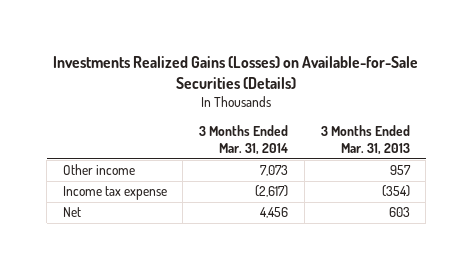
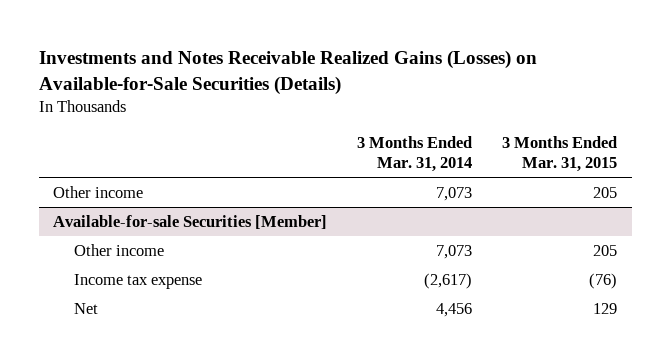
[53,55,419,89] Investments Realized Gains (Losses) on Available-for-Sale Securities (Details) -> [38,50,537,95] Investments and Notes Receivable Realized Gains (Losses) on Available-for-Sale Securities (Details)
[320,124,410,156] 3 Months Ended Mar. 31, 2013 -> none
none -> [501,136,617,173] 3 Months Ended Mar. 31, 2015
none -> [53,215,328,230] Available-for-sale Securities [Member]
none -> [74,244,165,257] Other income

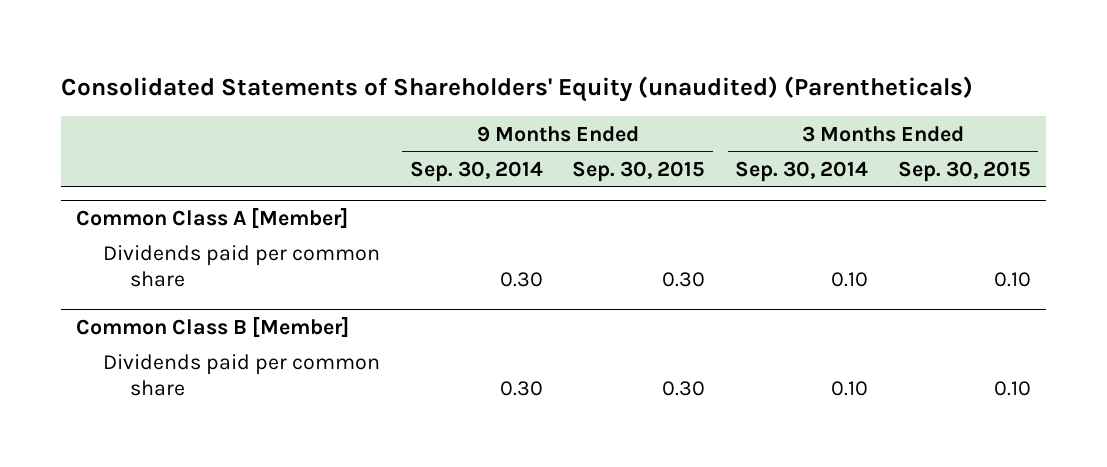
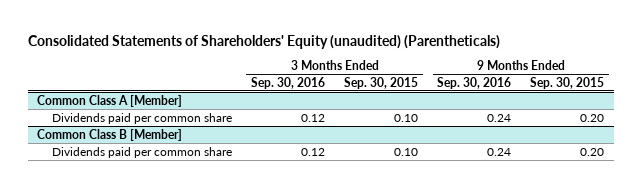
[409,160,543,182] Sep. 30, 2014 -> none
[735,160,869,182] Sep. 30, 2014 -> none
none -> [251,76,326,89] Sep. 30, 2016
none -> [437,76,512,89] Sep. 30, 2016
[662,272,706,288] 0.30 -> [580,113,605,122] 0.20
[662,381,706,397] 0.30 -> [580,147,605,156] 0.20

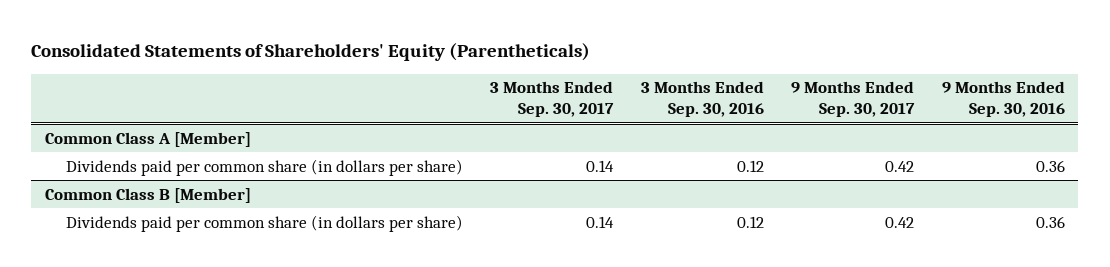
[27,34,500,49] Consolidated Statements of Shareholders' Equity (unaudited) (Parentheticals) -> [31,43,591,62] Consolidated Statements of Shareholders' Equity (Parentheticals)
[344,76,419,89] Sep. 30, 2015 -> none
[530,76,605,89] Sep. 30, 2015 -> none
none -> [490,81,615,118] 3 Months Ended Sep. 30, 2017
none -> [791,81,916,118] 9 Months Ended Sep. 30, 2017
[52,112,233,124] Dividends paid per common share -> [65,158,463,176] Dividends paid per common share (in dollars per share)
[487,113,512,122] 0.24 -> [1035,159,1065,172] 0.36
[52,146,233,158] Dividends paid per common share -> [65,214,463,232] Dividends paid per common share (in dollars per share)
[487,147,512,156] 0.24 -> [1035,215,1065,228] 0.36

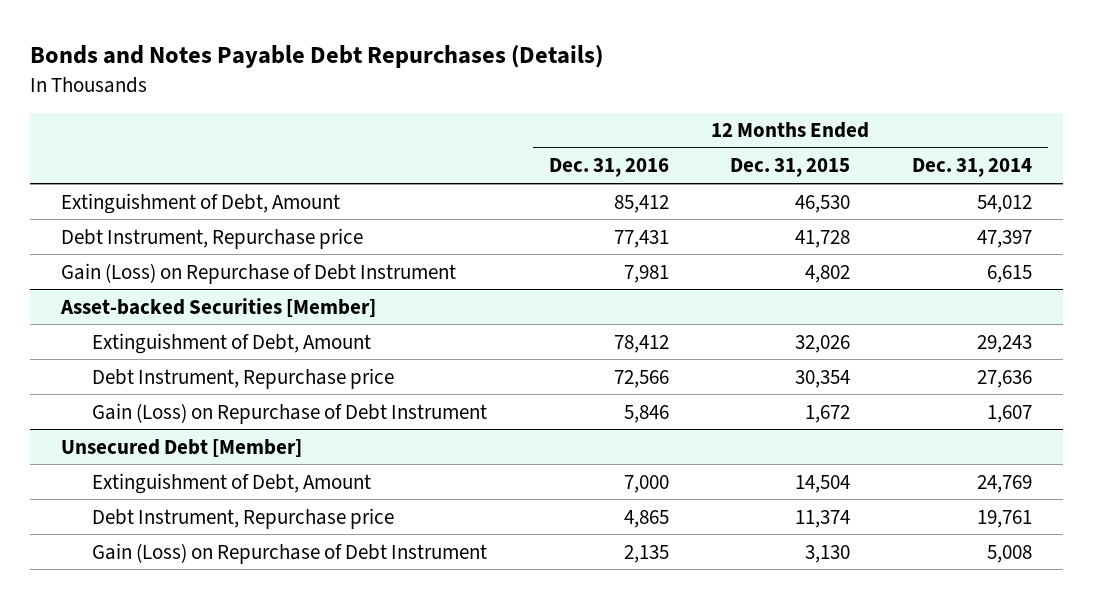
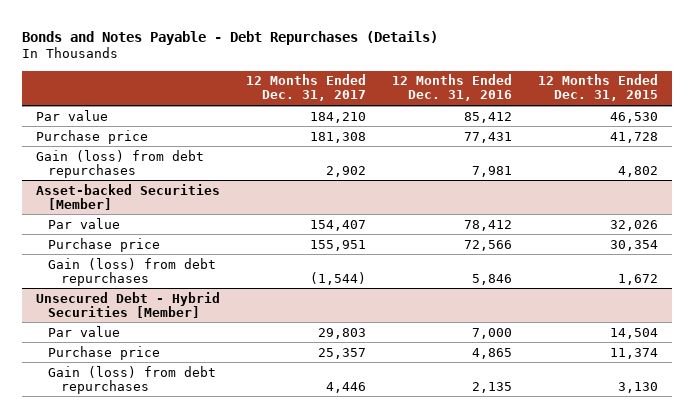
[30,45,604,69] Bonds and Notes Payable Debt Repurchases (Details) -> [22,30,439,45] Bonds and Notes Payable - Debt Repurchases (Details)
[912,158,1033,178] Dec. 31, 2014 -> none
none -> [245,74,366,102] 12 Months Ended Dec. 31, 2017
[61,192,341,214] Extinguishment of Debt, Amount -> [35,109,108,121] Par value
[61,227,364,249] Debt Instrument, Repurchase price -> [35,129,148,144] Purchase price
[61,262,457,284] Gain (Loss) on Repurchase of Debt Instrument -> [35,149,204,178] Gain (loss) from debt repurchases
[91,332,371,354] Extinguishment of Debt, Amount -> [48,217,121,229] Par value
[91,367,394,389] Debt Instrument, Repurchase price -> [48,237,161,252] Purchase price
[91,402,487,424] Gain (Loss) on Repurchase of Debt Instrument -> [48,257,217,286] Gain (loss) from debt repurchases
[61,438,303,457] Unsecured Debt [Member] -> [35,291,220,318] Unsecured Debt - Hybrid Securities [Member]
[91,472,371,494] Extinguishment of Debt, Amount -> [48,325,121,337] Par value
[91,507,394,529] Debt Instrument, Repurchase price -> [48,345,161,360] Purchase price
[91,542,487,564] Gain (Loss) on Repurchase of Debt Instrument -> [48,365,217,394] Gain (loss) from debt repurchases

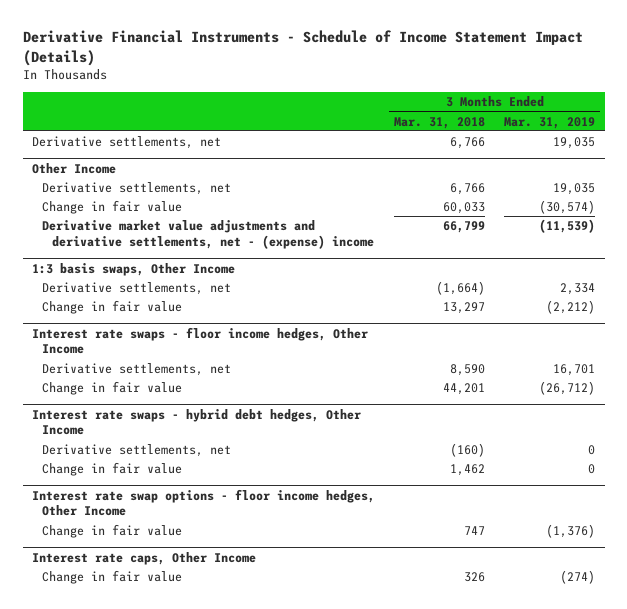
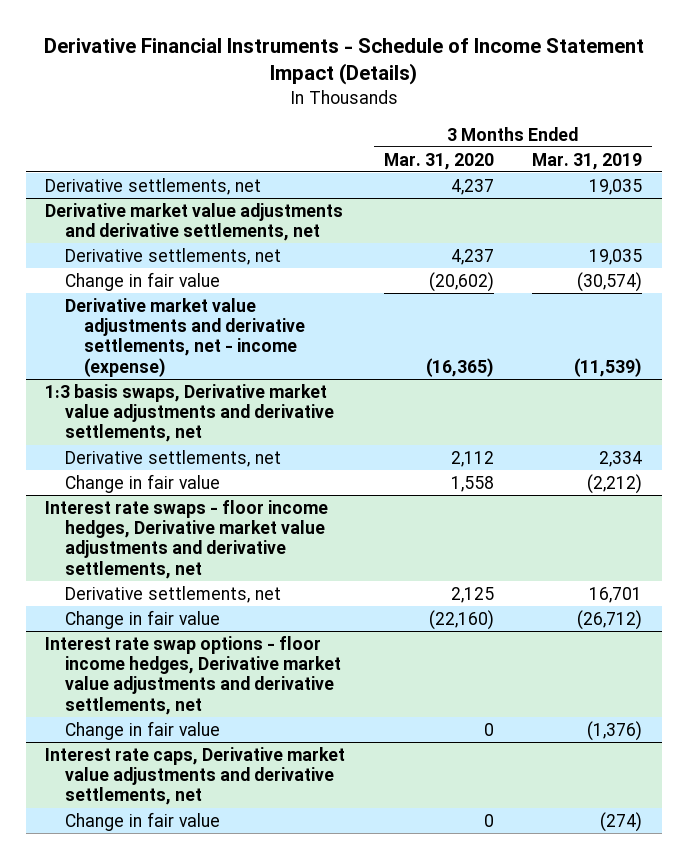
[394,116,486,129] Mar. 31, 2018 -> none
none -> [383,152,494,170] Mar. 31, 2020
[32,162,117,174] Other Income -> none
none -> [45,202,344,242] Derivative market value adjustments and derivative settlements, net
[32,262,236,276] 1:3 basis swaps, Other Income -> none
[41,220,374,249] Derivative market value adjustments and derivative settlements, net - (expense) income -> [64,297,306,377] Derivative market value adjustments and derivative settlements, net - income (expense)
none -> [45,383,334,443] 1:3 basis swaps, Derivative market value adjustments and derivative settlements, net
[32,326,369,355] Interest rate swaps - floor income hedges, Other Income -> none
none -> [45,499,329,579] Interest rate swaps - floor income hedges, Derivative market value adjustments and derivative settlements, net
[32,408,362,436] Interest rate swaps - hybrid debt hedges, Other Income -> none
[41,444,231,458] Derivative settlements, net -> none
[41,462,182,477] Change in fair value -> none
[32,488,376,517] Interest rate swap options - floor income hedges, Other Income -> none
none -> [45,635,341,715] Interest rate swap options - floor income hedges, Derivative market value adjustments and derivative settlements, net
[32,551,257,565] Interest rate caps, Other Income -> none
none -> [45,746,346,806] Interest rate caps, Derivative market value adjustments and derivative settlements, net

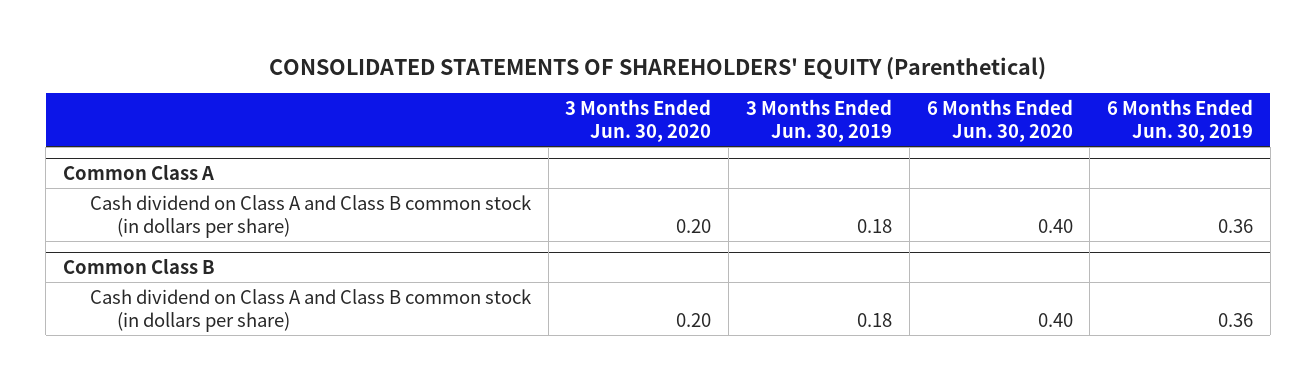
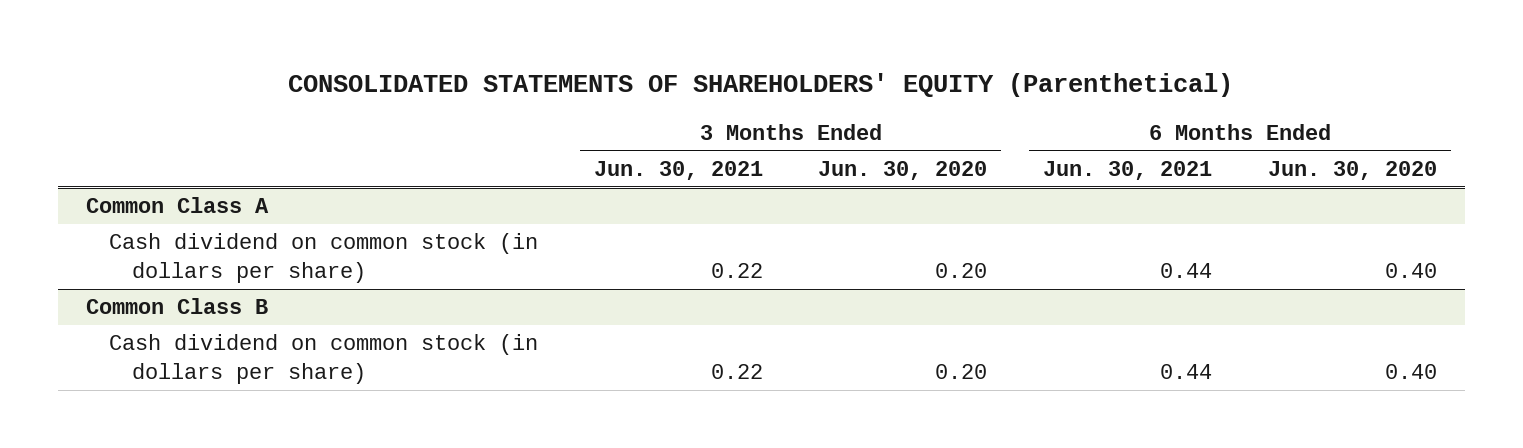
[745,98,892,143] 3 Months Ended Jun. 30, 2019 -> none
[1107,98,1254,143] 6 Months Ended Jun. 30, 2019 -> none
none -> [593,160,763,180] Jun. 30, 2021
none -> [1043,160,1213,180] Jun. 30, 2021
[89,194,532,238] Cash dividend on Class A and Class B common stock (in dollars per share) -> [108,233,538,284] Cash dividend on common stock (in dollars per share)
[89,288,532,332] Cash dividend on Class A and Class B common stock (in dollars per share) -> [108,334,538,385] Cash dividend on common stock (in dollars per share)

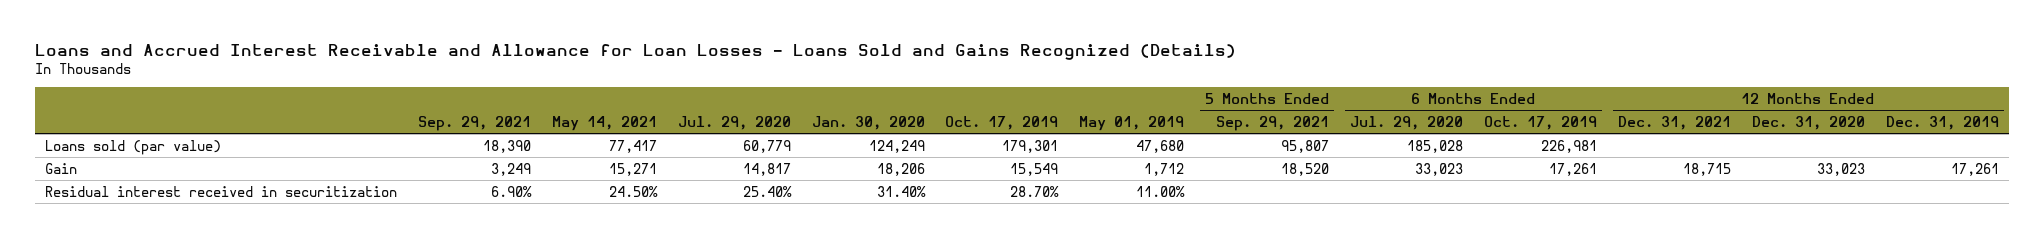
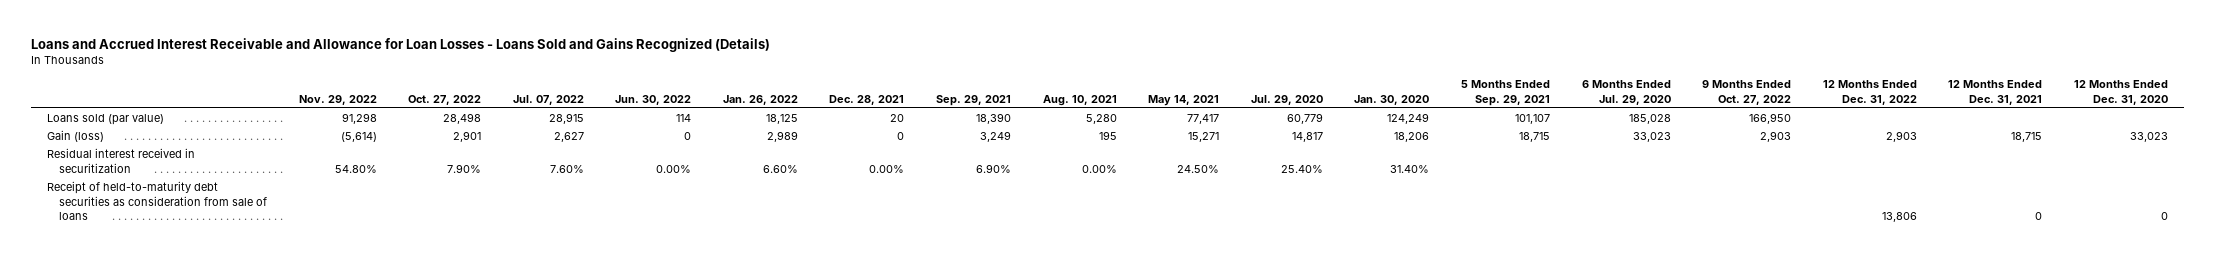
[945,116,1059,131] Oct. 17, 2019 -> none
[1079,116,1185,132] May 01, 2019 -> none
[1483,116,1597,131] Oct. 17, 2019 -> none
[1885,116,1999,131] Dec. 31, 2019 -> none
none -> [298,94,377,105] Nov. 29, 2022
none -> [408,94,482,105] Oct. 27, 2022
none -> [512,94,584,105] Jul. 07, 2022
none -> [615,94,692,105] Jun. 30, 2022
none -> [722,94,798,105] Jan. 26, 2022
none -> [829,94,905,105] Dec. 28, 2021
none -> [1042,94,1117,106] Aug. 10, 2021
none -> [1702,80,1792,105] 9 Months Ended Oct. 27, 2022
none -> [1822,80,1917,105] 12 Months Ended Dec. 31, 2022
[1281,139,1330,153] 95,807 -> [1514,114,1550,125] 101,107
[45,162,78,174] Gain -> [47,130,105,143] Gain (loss)
[1281,162,1330,176] 18,520 -> [1518,132,1550,143] 18,715
none -> [47,181,267,220] Receipt of held-to-maturity debt securities as consideration from sale of loans

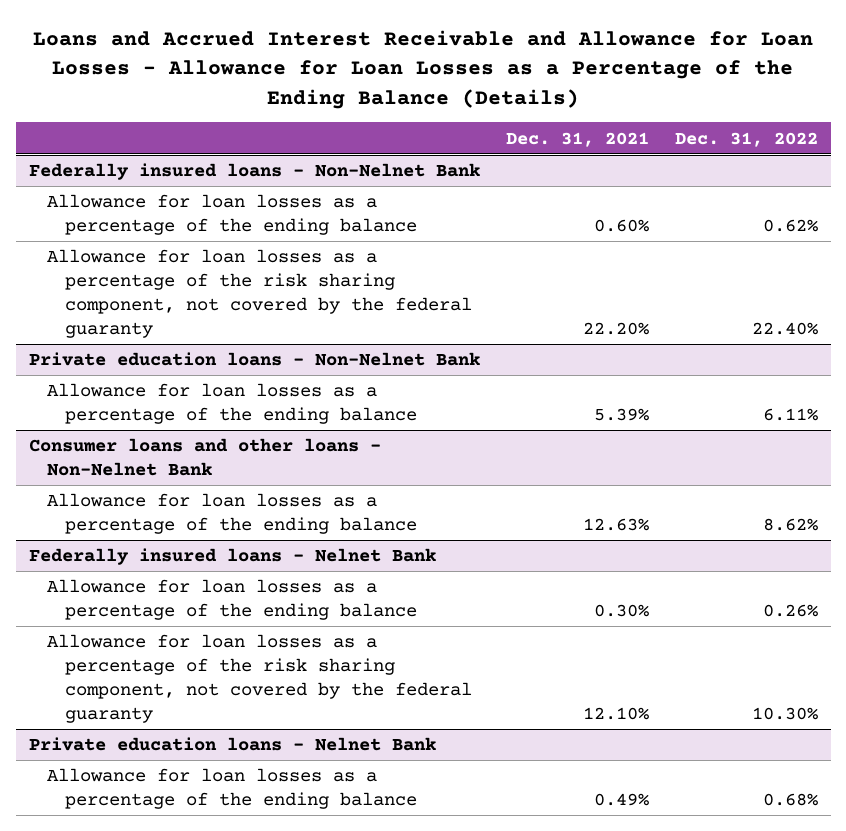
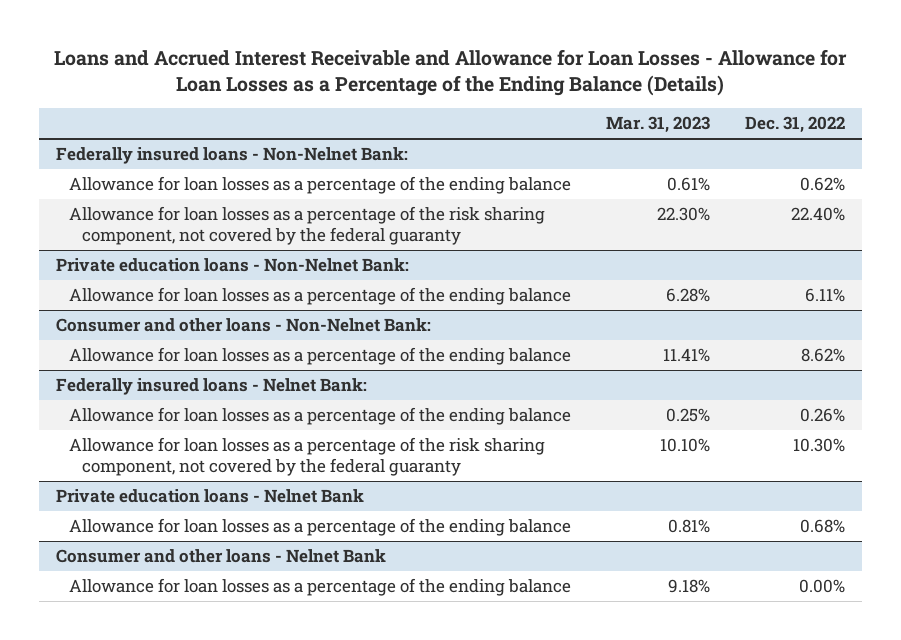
[505,131,649,147] Dec. 31, 2021 -> none
none -> [605,116,710,134] Mar. 31, 2023
[28,163,480,181] Federally insured loans - Non-Nelnet Bank -> [56,147,409,165] Federally insured loans - Non-Nelnet Bank:
[28,352,480,367] Private education loans - Non-Nelnet Bank -> [56,258,410,273] Private education loans - Non-Nelnet Bank:
[28,438,381,477] Consumer loans and other loans - Non-Nelnet Bank -> [56,318,432,333] Consumer and other loans - Non-Nelnet Bank:
[28,548,436,566] Federally insured loans - Nelnet Bank -> [56,378,368,396] Federally insured loans - Nelnet Bank:
none -> [56,549,387,564] Consumer and other loans - Nelnet Bank
none -> [68,578,571,597] Allowance for loan losses as a percentage of the ending balance

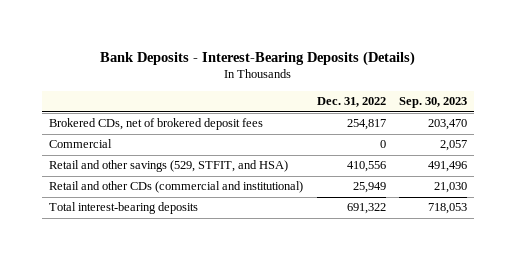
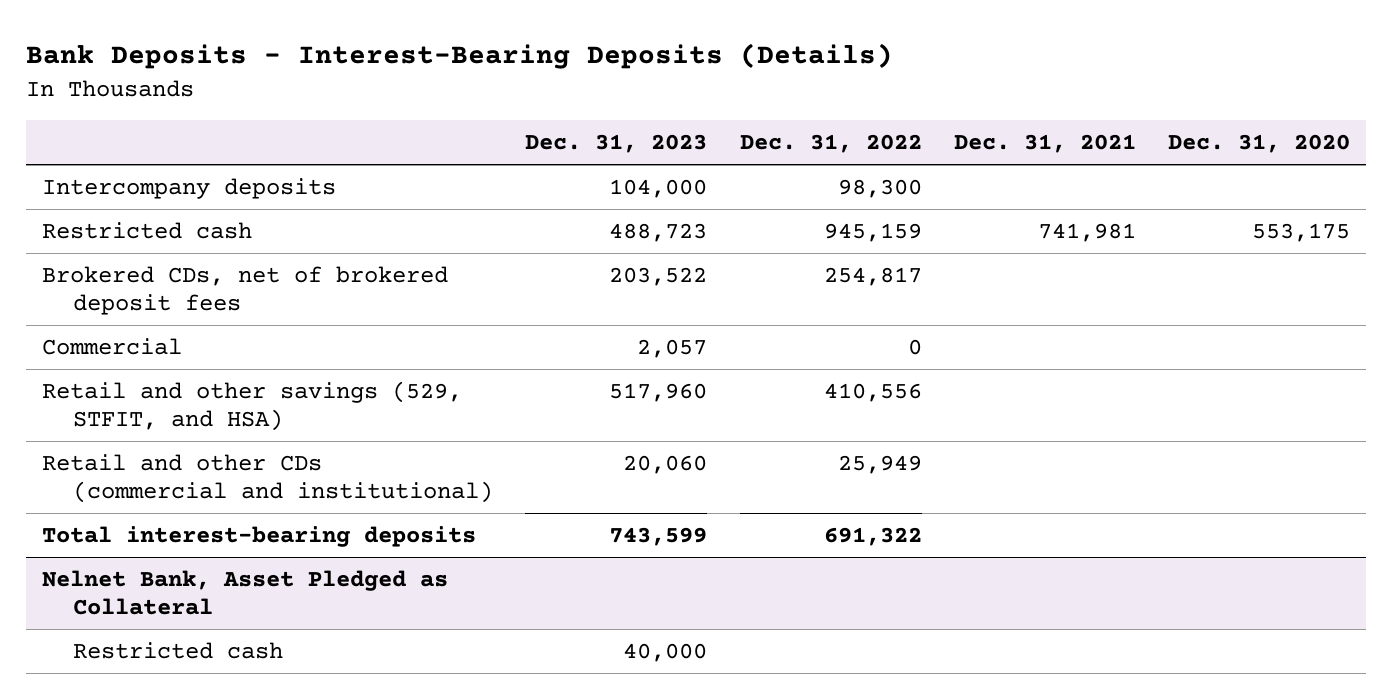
[398,97,467,109] Sep. 30, 2023 -> none
none -> [525,134,708,154] Dec. 31, 2023
none -> [953,134,1136,154] Dec. 31, 2021
none -> [1167,134,1350,154] Dec. 31, 2020
none -> [41,178,336,200] Intercompany deposits
none -> [41,222,252,240] Restricted cash
none -> [41,570,448,616] Nelnet Bank, Asset Pledged as Collateral
none -> [73,642,284,660] Restricted cash

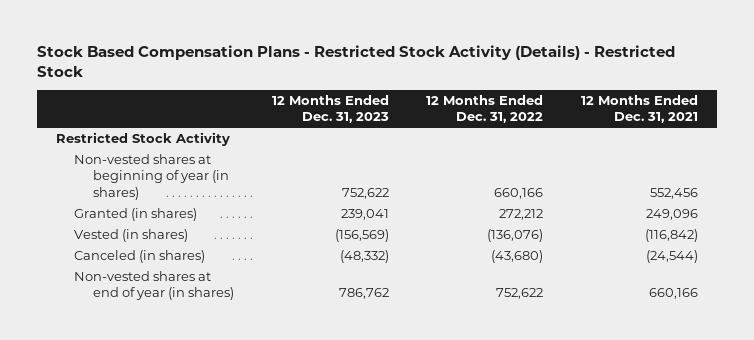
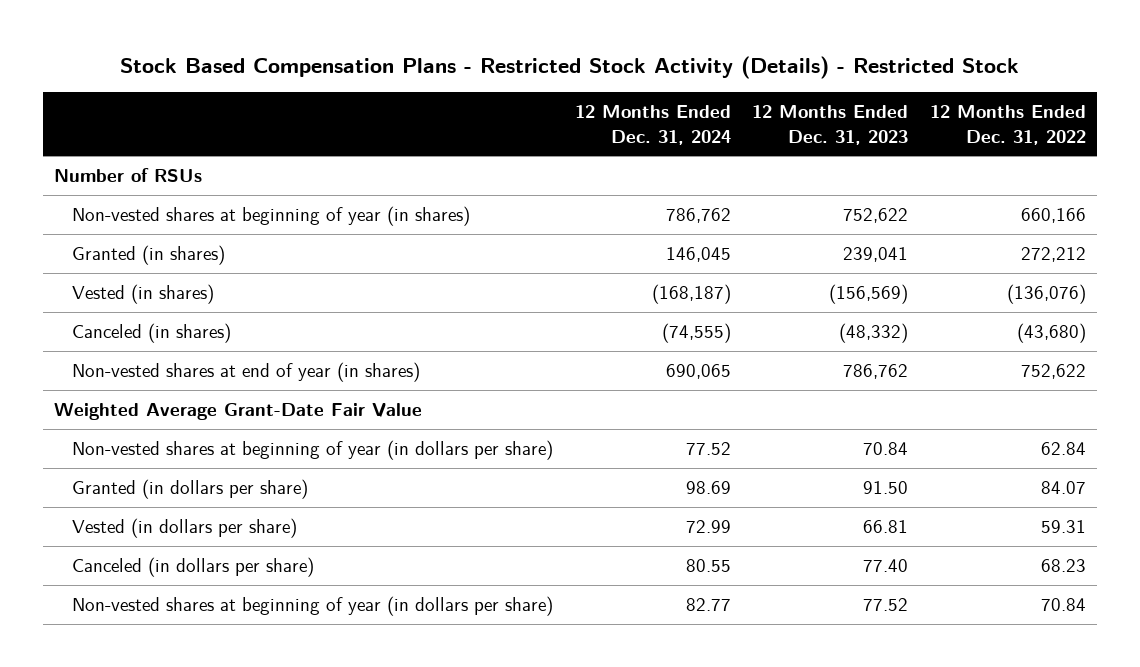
[581,94,699,124] 12 Months Ended Dec. 31, 2021 -> none
none -> [574,105,731,145] 12 Months Ended Dec. 31, 2024
[55,131,230,146] Restricted Stock Activity -> [54,167,203,182] Number of RSUs
none -> [54,402,423,420] Weighted Average Grant-Date Fair Value
none -> [72,439,554,460] Non-vested shares at beginning of year (in dollars per share)
none -> [72,478,309,499] Granted (in dollars per share)
none -> [72,517,298,538] Vested (in dollars per share)
none -> [72,556,315,577] Canceled (in dollars per share)
none -> [72,595,554,616] Non-vested shares at beginning of year (in dollars per share)

